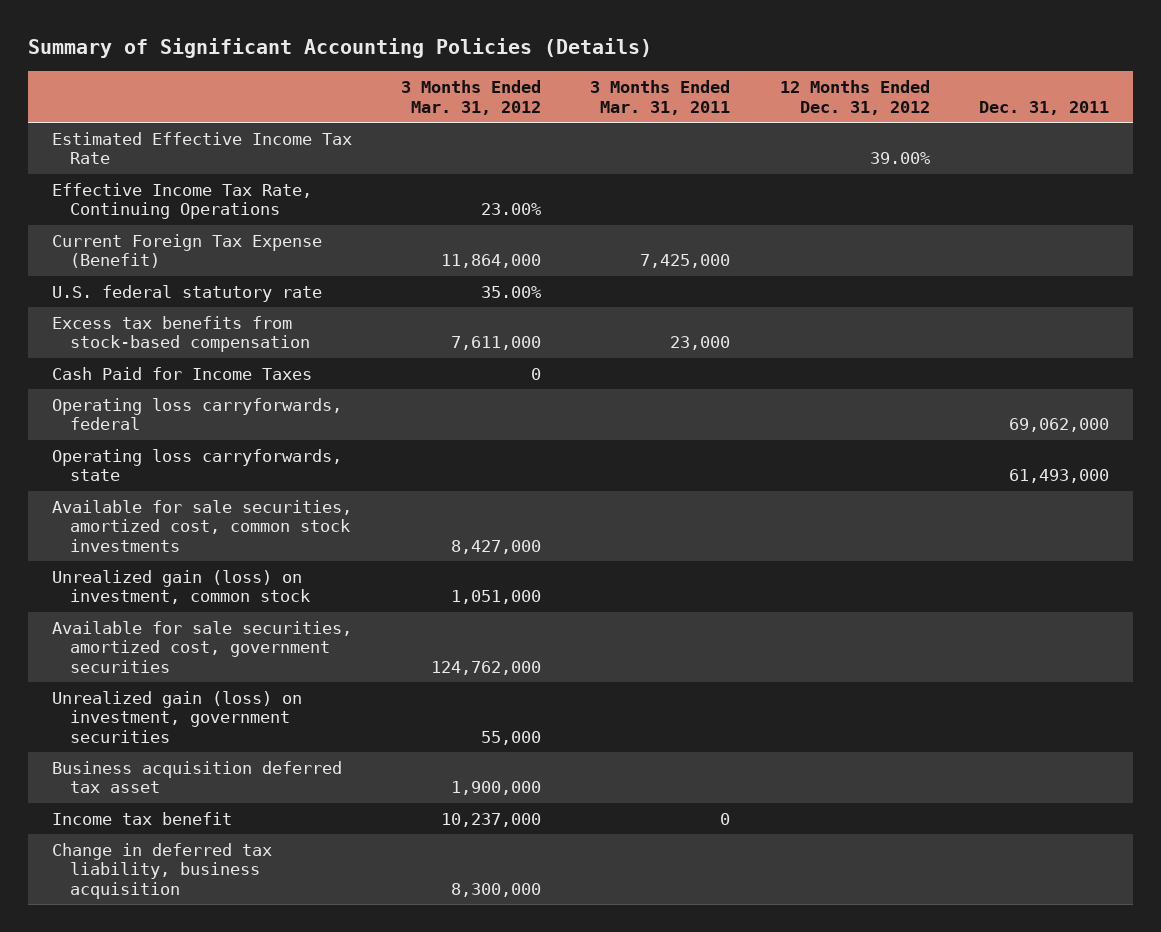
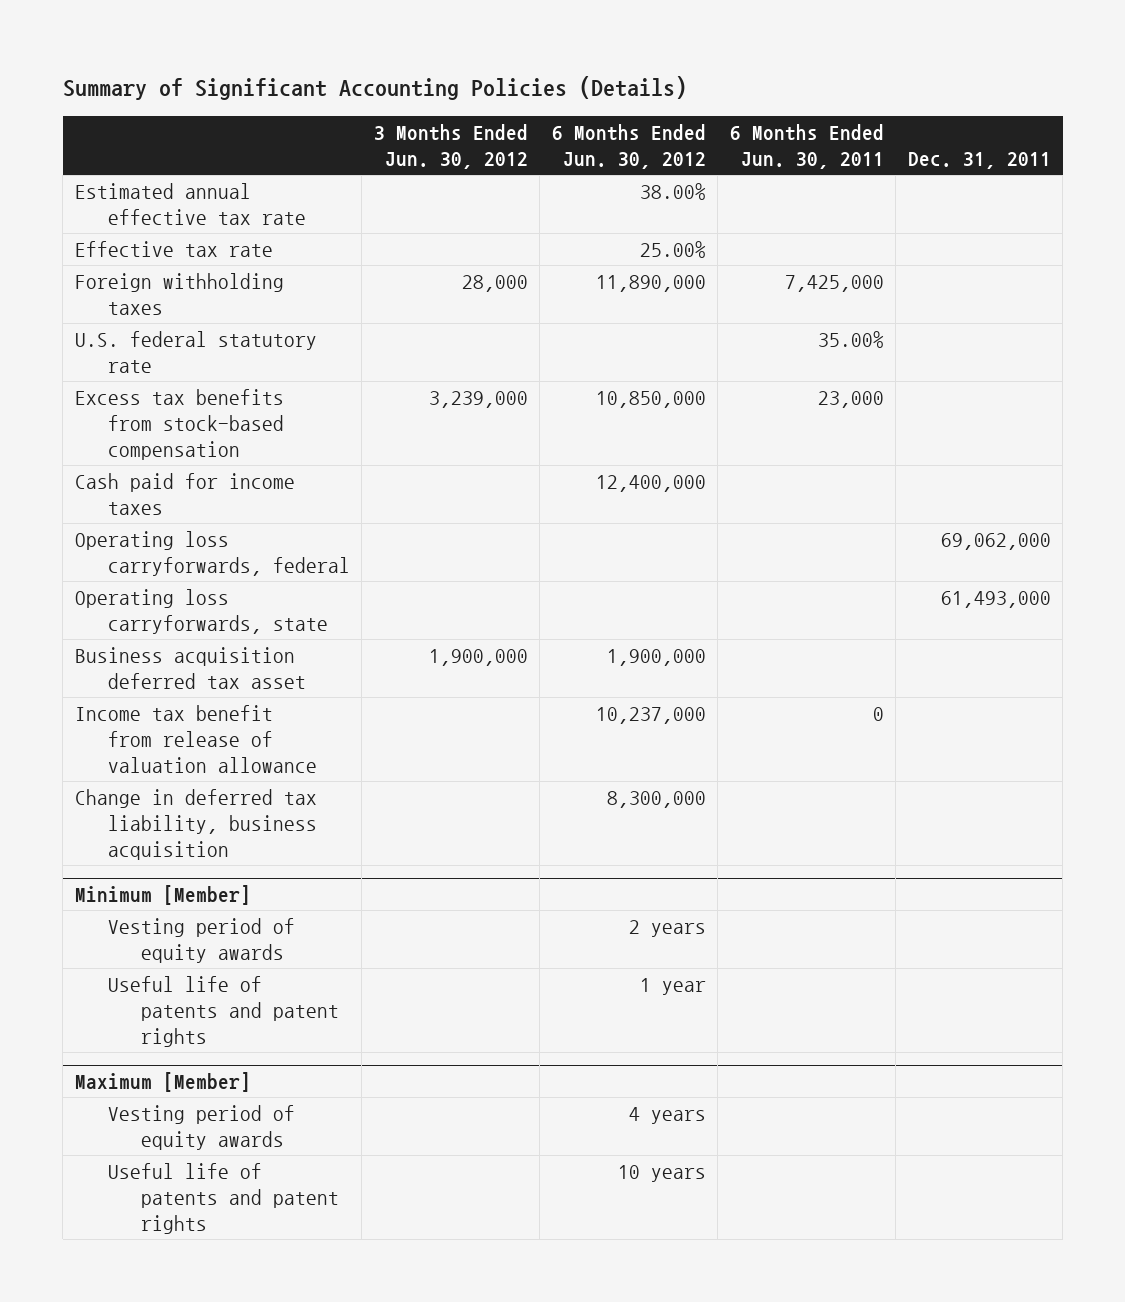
[401,80,542,115] 3 Months Ended Mar. 31, 2012 -> none
[590,80,731,115] 3 Months Ended Mar. 31, 2011 -> none
[779,80,930,115] 12 Months Ended Dec. 31, 2012 -> none
none -> [373,123,528,170] 3 Months Ended Jun. 30, 2012
none -> [551,123,706,170] 6 Months Ended Jun. 30, 2012
none -> [729,123,884,170] 6 Months Ended Jun. 30, 2011
[52,233,323,269] Current Foreign Tax Expense (Benefit) -> none
[52,131,353,165] Estimated Effective Income Tax Rate -> [74,182,306,225] Estimated annual effective tax rate
[52,182,313,220] Effective Income Tax Rate, Continuing Operations -> [74,240,273,257] Effective tax rate
none -> [74,272,284,315] Foreign withholding taxes
[52,366,313,380] Cash Paid for Income Taxes -> [74,472,295,515] Cash paid for income taxes
[52,499,353,553] Available for sale securities, amortized cost, common stock investments -> none
[52,569,311,605] Unrealized gain (loss) on investment, common stock -> none
[52,620,353,674] Available for sale securities, amortized cost, government securities -> none
[52,690,303,744] Unrealized gain (loss) on investment, government securities -> none
[52,811,233,825] Income tax benefit -> [74,704,317,773] Income tax benefit from release of valuation allowance
none -> [74,884,251,905] Minimum [Member]
none -> [107,917,295,963] Vesting period of equity awards
none -> [107,975,339,1047] Useful life of patents and patent rights
none -> [74,1071,251,1092] Maximum [Member]
none -> [107,1104,295,1150] Vesting period of equity awards
none -> [107,1162,339,1234] Useful life of patents and patent rights

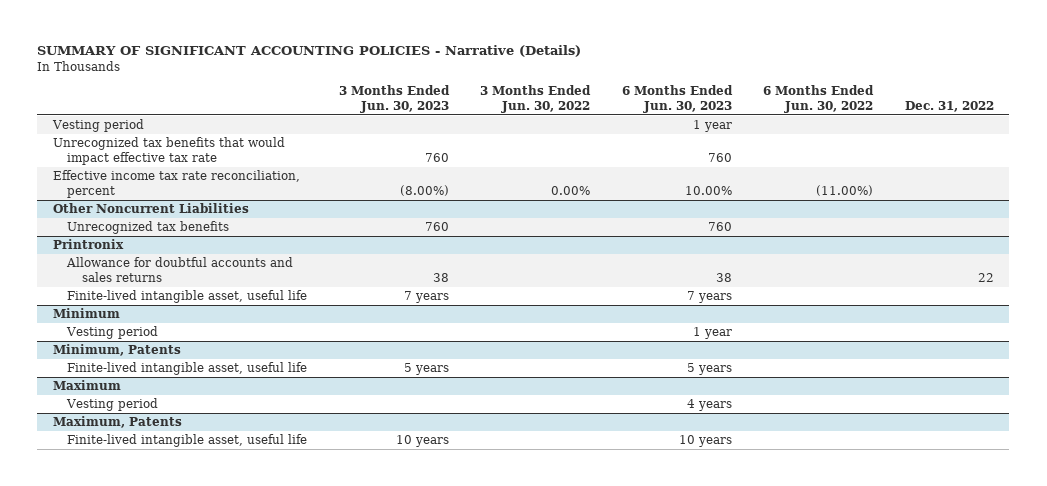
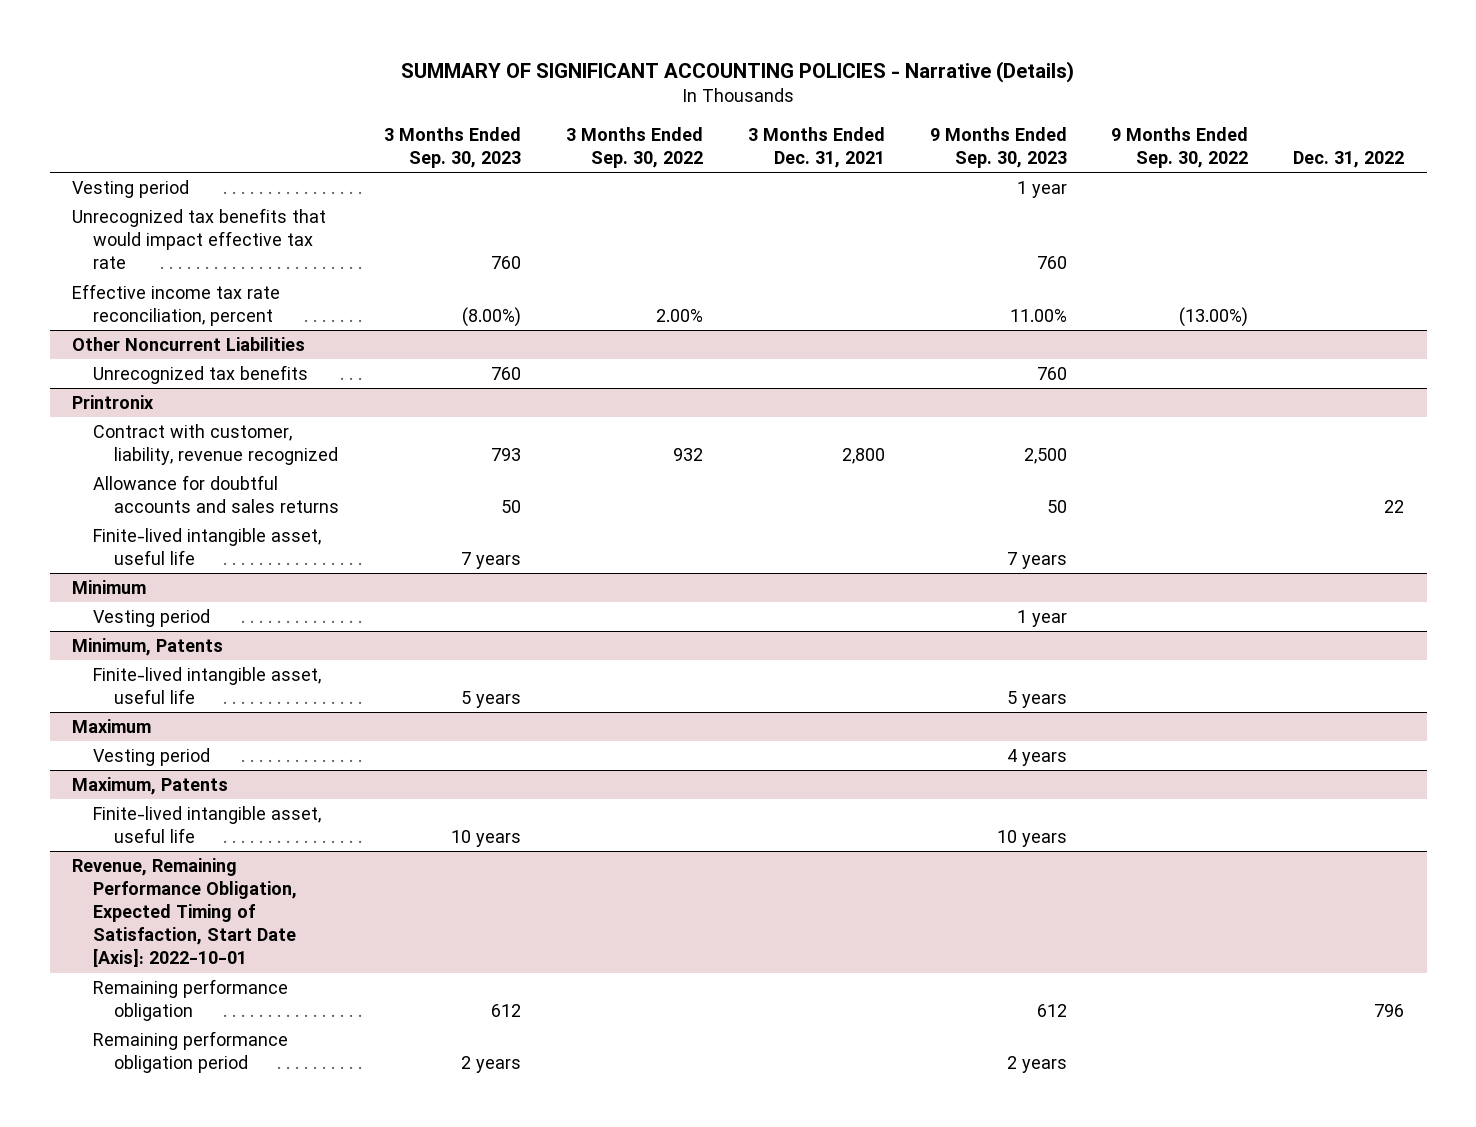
[338,85,450,113] 3 Months Ended Jun. 30, 2023 -> none
[480,85,592,113] 3 Months Ended Jun. 30, 2022 -> none
[621,85,733,113] 6 Months Ended Jun. 30, 2023 -> none
[763,85,875,113] 6 Months Ended Jun. 30, 2022 -> none
none -> [384,126,522,168] 3 Months Ended Sep. 30, 2023
none -> [565,126,703,168] 3 Months Ended Sep. 30, 2022
none -> [747,126,885,168] 3 Months Ended Dec. 31, 2021
none -> [929,126,1067,168] 9 Months Ended Sep. 30, 2023
none -> [1111,126,1249,168] 9 Months Ended Sep. 30, 2022
none -> [93,424,339,466] Contract with customer, liability, revenue recognized
none -> [72,858,298,968] Revenue, Remaining Performance Obligation, Expected Timing of Satisfaction, Start Date [Axis]: 2022-10-01
none -> [93,979,289,1022] Remaining performance obligation
none -> [93,1031,289,1074] Remaining performance obligation period

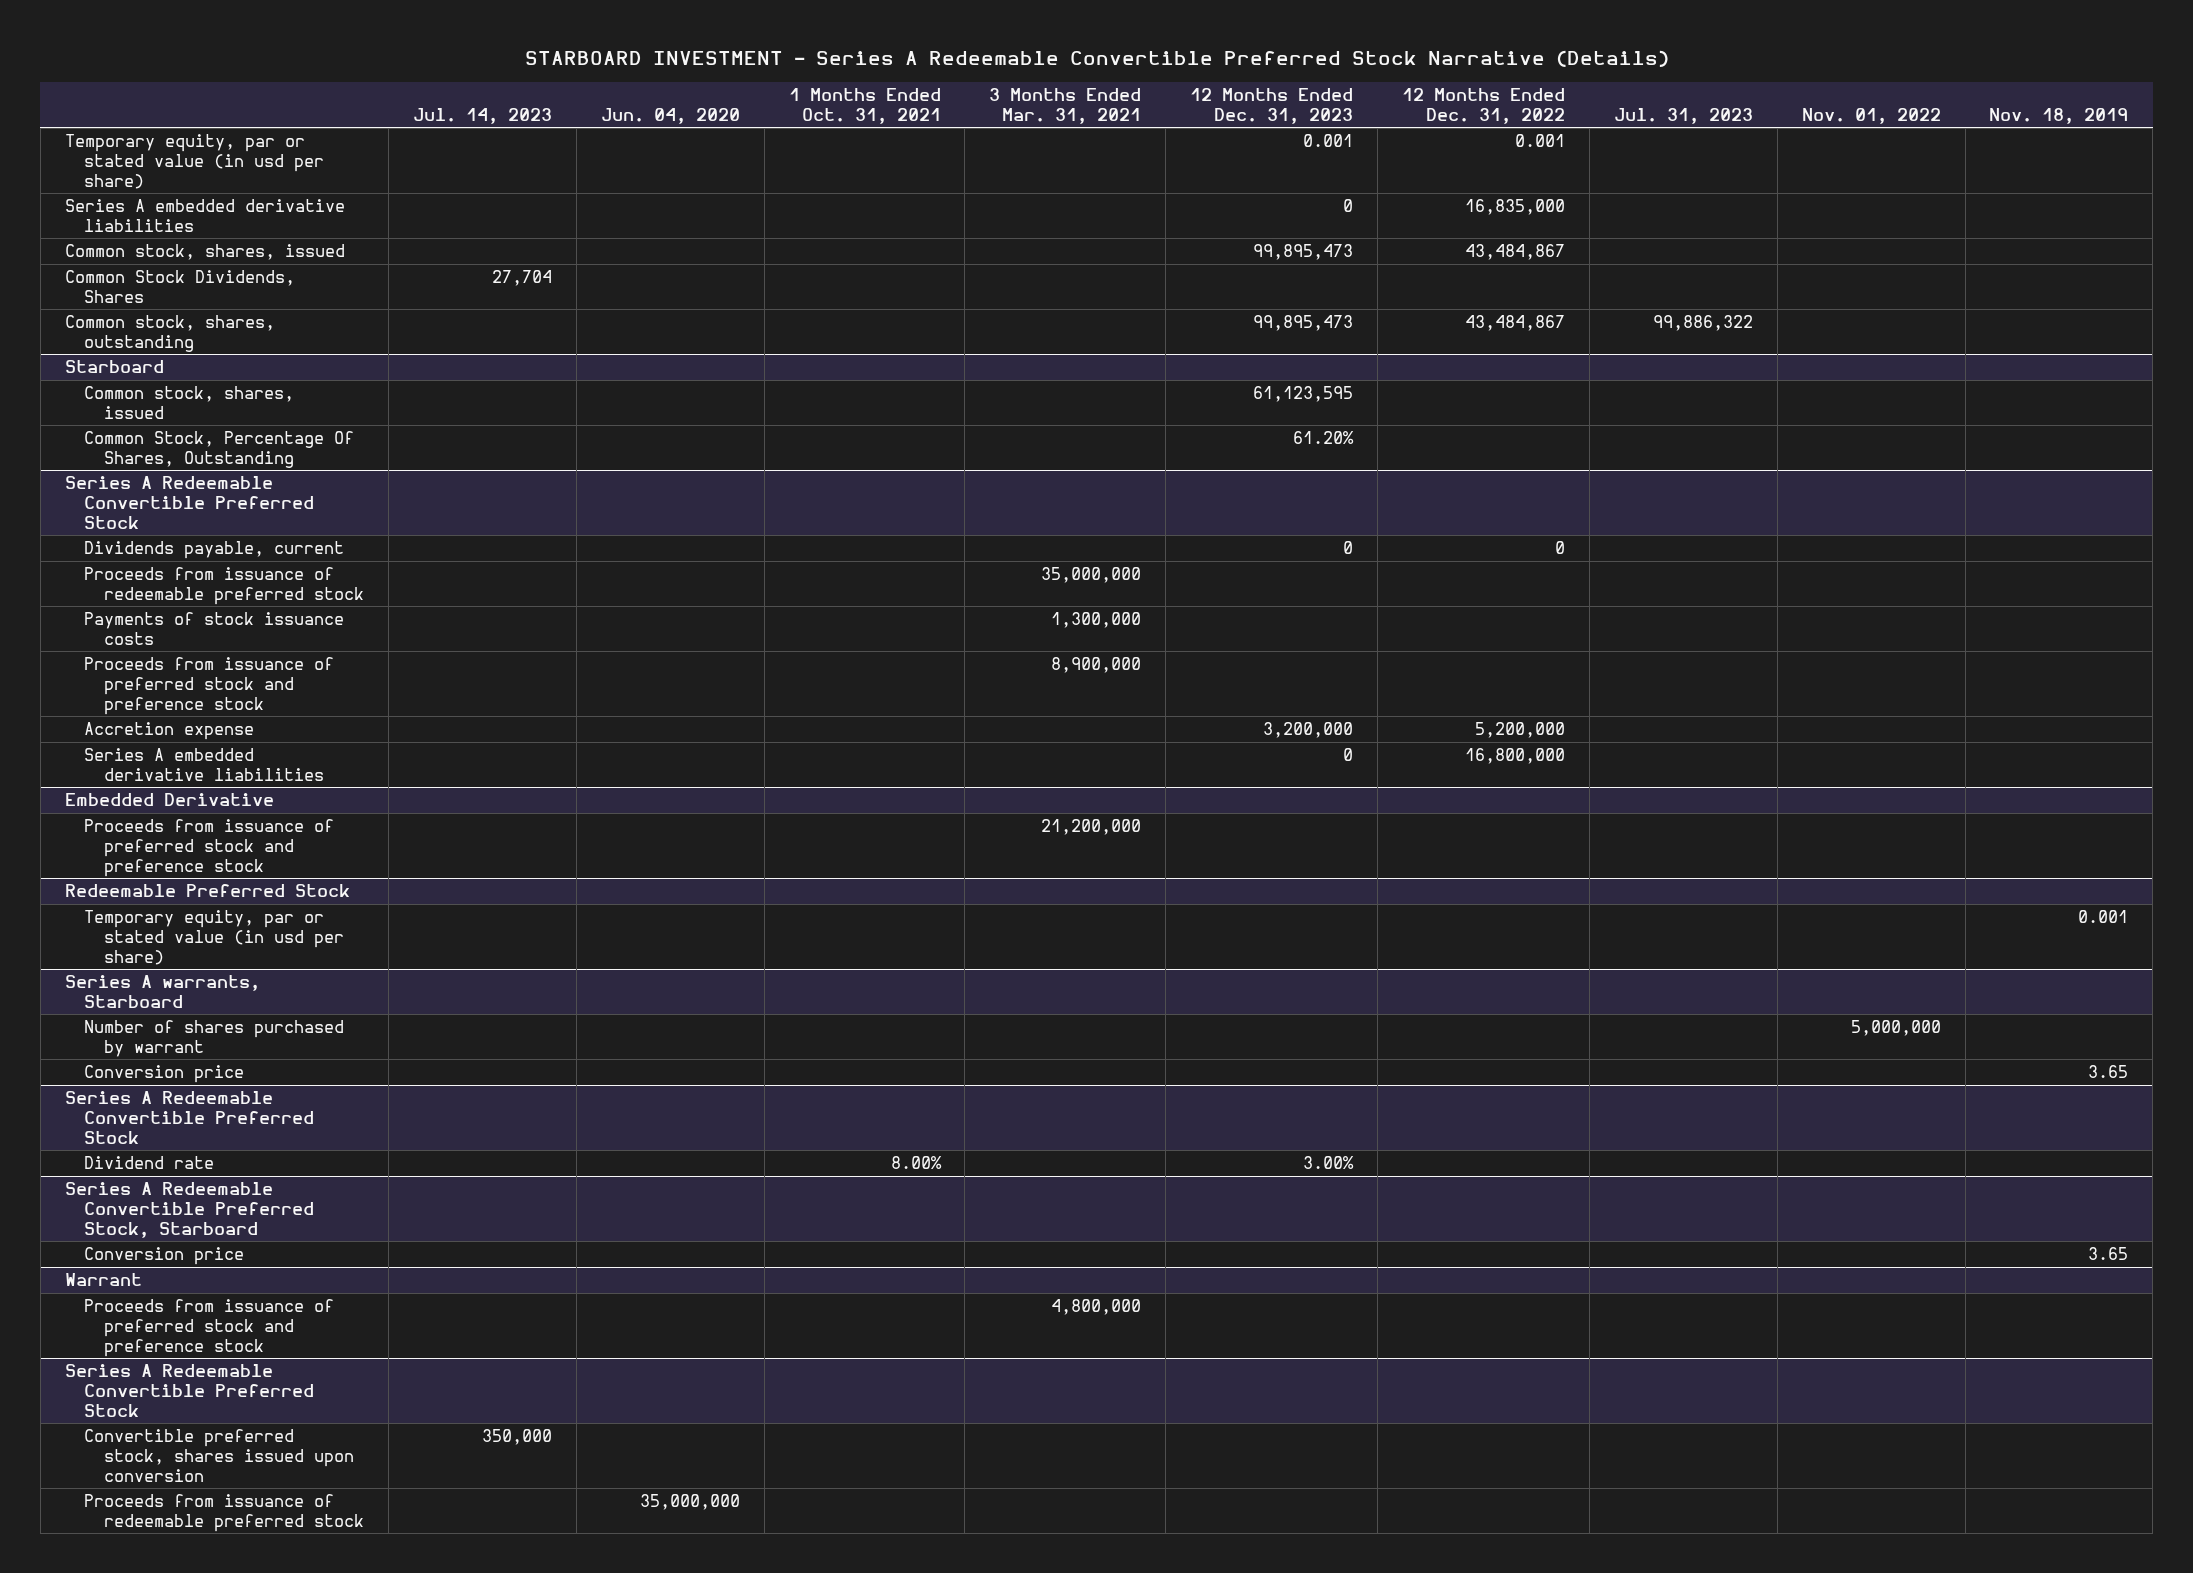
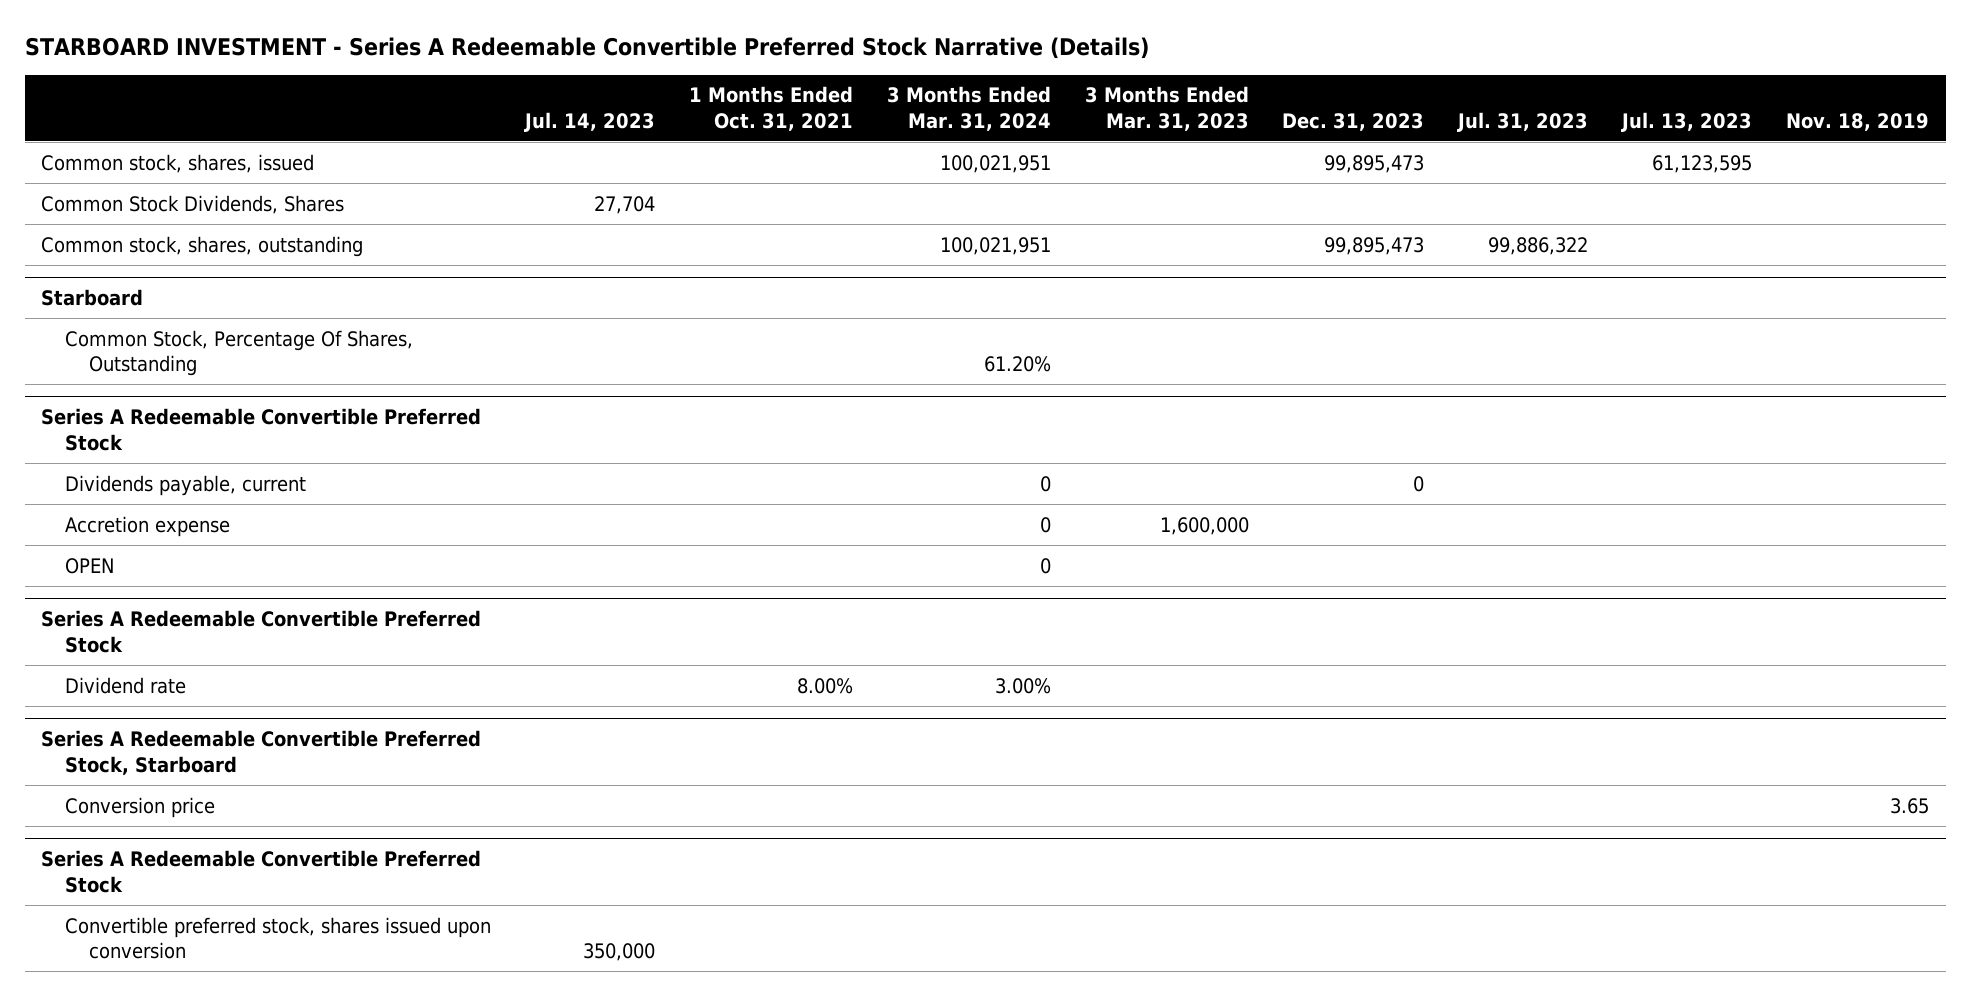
[600,107,740,124] Jun. 04, 2020 -> none
[989,87,1142,124] 3 Months Ended Mar. 31, 2021 -> none
[1190,87,1354,124] 12 Months Ended Dec. 31, 2023 -> none
[1402,87,1566,124] 12 Months Ended Dec. 31, 2022 -> none
[1801,107,1941,124] Nov. 01, 2022 -> none
none -> [886,86,1051,131] 3 Months Ended Mar. 31, 2024
none -> [1084,86,1249,131] 3 Months Ended Mar. 31, 2023
none -> [1282,112,1425,131] Dec. 31, 2023
none -> [1621,111,1753,132] Jul. 13, 2023
[64,134,325,189] Temporary equity, par or stated value (in usd per share) -> none
[64,199,345,232] Series A embedded derivative liabilities -> none
[84,386,295,419] Common stock, shares, issued -> none
[84,567,365,605] Proceeds from issuance of redeemable preferred stock -> none
[84,612,345,645] Payments of stock issuance costs -> none
[84,657,335,715] Proceeds from issuance of preferred stock and preference stock -> none
[64,793,274,807] Embedded Derivative -> none
[84,819,335,877] Proceeds from issuance of preferred stock and preference stock -> none
[64,884,350,898] Redeemable Preferred Stock -> none
[84,910,345,965] Temporary equity, par or stated value (in usd per share) -> none
[64,975,260,1008] Series A warrants, Starboard -> none
[84,1020,345,1057] Number of shares purchased by warrant -> none
[84,1065,245,1084] Conversion price -> none
[84,748,325,781] Series A embedded derivative liabilities -> [65,557,115,574] OPEN
[64,1273,142,1287] Warrant -> none
[84,1299,335,1357] Proceeds from issuance of preferred stock and preference stock -> none
[84,1494,365,1532] Proceeds from issuance of redeemable preferred stock -> none

